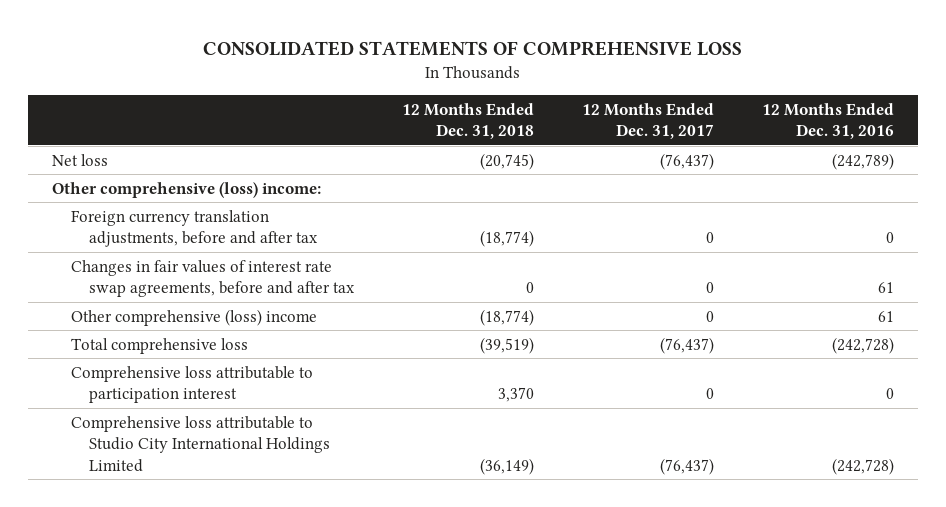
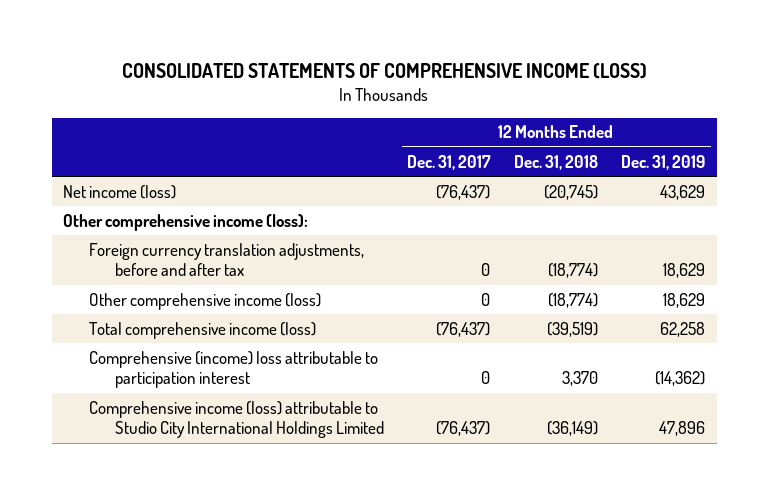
[203,40,743,56] CONSOLIDATED STATEMENTS OF COMPREHENSIVE LOSS -> [122,62,648,79] CONSOLIDATED STATEMENTS OF COMPREHENSIVE INCOME (LOSS)
[761,102,894,140] 12 Months Ended Dec. 31, 2016 -> none
none -> [621,154,706,170] Dec. 31, 2019
[52,153,109,166] Net loss -> [63,184,177,199] Net income (loss)
[52,181,322,198] Other comprehensive (loss) income: -> [63,213,309,231] Other comprehensive income (loss):
[70,259,355,298] Changes in fair values of interest rate swap agreements, before and after tax -> none
[70,308,317,326] Other comprehensive (loss) income -> [89,292,322,310] Other comprehensive income (loss)
[70,337,248,354] Total comprehensive loss -> [89,321,317,339] Total comprehensive income (loss)
[70,365,313,404] Comprehensive loss attributable to participation interest -> [89,350,379,388] Comprehensive (income) loss attributable to participation interest
[70,415,330,472] Comprehensive loss attributable to Studio City International Holdings Limited -> [89,400,385,438] Comprehensive income (loss) attributable to Studio City International Holdings Limited

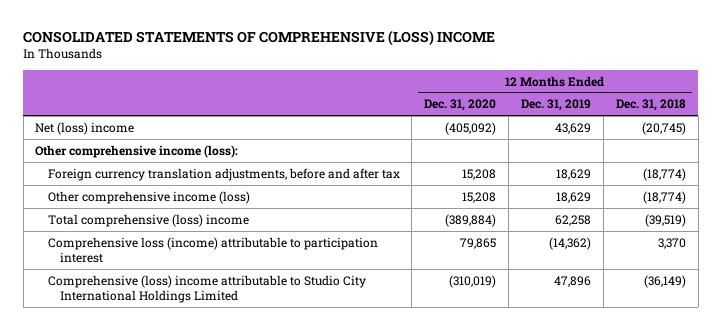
[122,62,648,79] CONSOLIDATED STATEMENTS OF COMPREHENSIVE INCOME (LOSS) -> [23,29,496,46] CONSOLIDATED STATEMENTS OF COMPREHENSIVE (LOSS) INCOME
[407,154,492,170] Dec. 31, 2017 -> none
none -> [424,99,497,112] Dec. 31, 2020
[63,184,177,199] Net income (loss) -> [35,121,135,135] Net (loss) income
[89,321,317,339] Total comprehensive income (loss) -> [47,213,249,227] Total comprehensive (loss) income
[89,350,379,388] Comprehensive (income) loss attributable to participation interest -> [47,236,378,263] Comprehensive loss (income) attributable to participation interest
[89,400,385,438] Comprehensive income (loss) attributable to Studio City International Holdings Limited -> [47,274,366,303] Comprehensive (loss) income attributable to Studio City International Holdings Limited

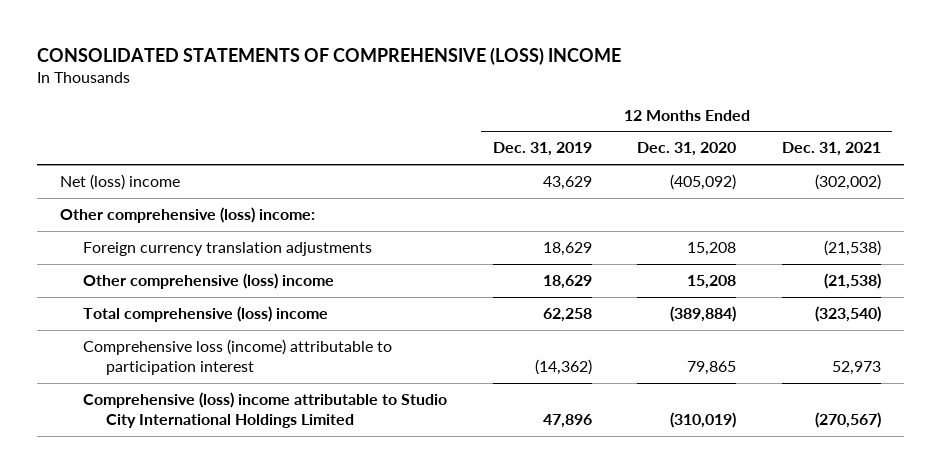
[615,99,686,112] Dec. 31, 2018 -> none
none -> [781,142,881,157] Dec. 31, 2021
[35,144,239,158] Other comprehensive income (loss): -> [60,206,316,223] Other comprehensive (loss) income:
[47,167,400,181] Foreign currency translation adjustments, before and after tax -> [83,241,373,256] Foreign currency translation adjustments
[47,190,250,204] Other comprehensive income (loss) -> [83,272,335,289] Other comprehensive (loss) income

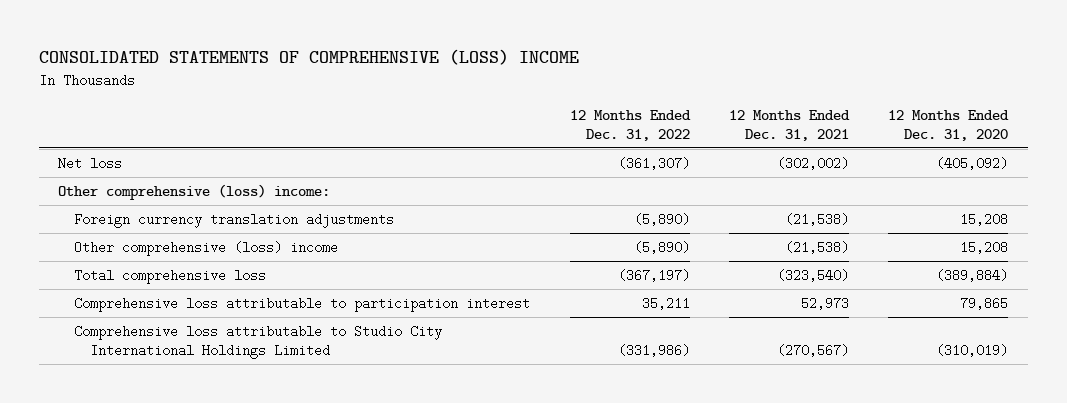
[492,142,592,157] Dec. 31, 2019 -> none
none -> [569,109,691,141] 12 Months Ended Dec. 31, 2022
[60,173,181,190] Net (loss) income -> [58,156,123,170] Net loss
[83,305,329,322] Total comprehensive (loss) income -> [74,268,267,284] Total comprehensive loss
[83,338,393,376] Comprehensive loss (income) attributable to participation interest -> [74,296,531,312] Comprehensive loss attributable to participation interest
[83,391,448,429] Comprehensive (loss) income attributable to Studio City International Holdings Limited -> [74,324,443,359] Comprehensive loss attributable to Studio City International Holdings Limited

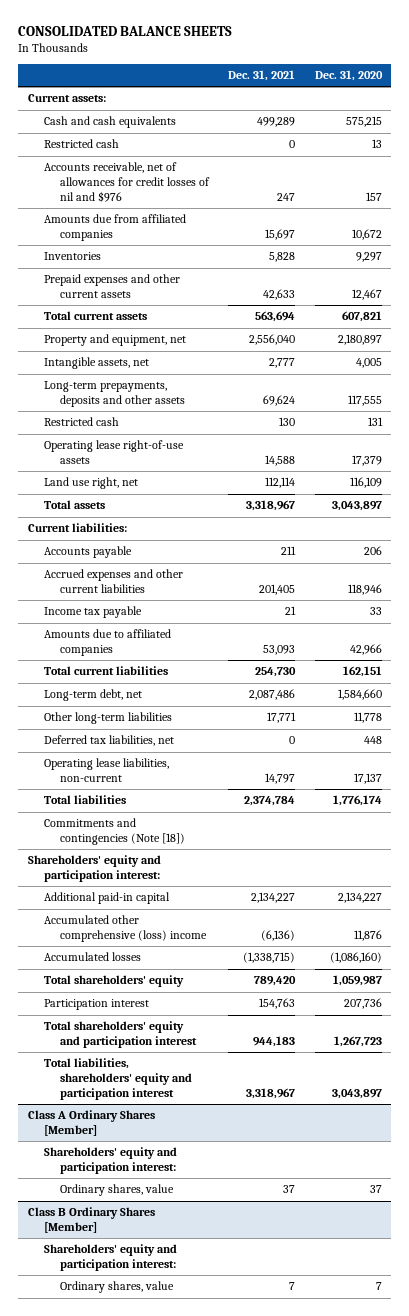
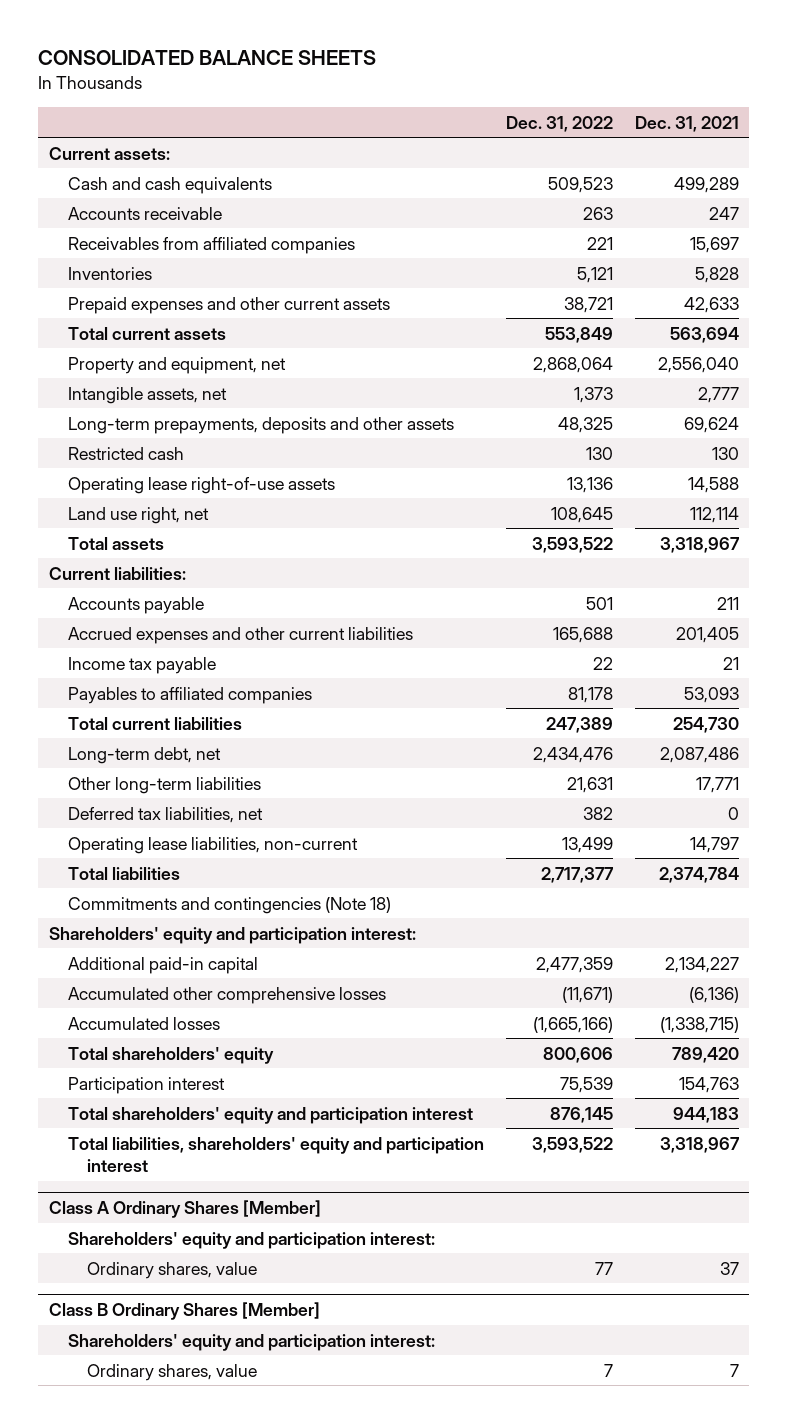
[314,70,383,82] Dec. 31, 2020 -> none
none -> [505,115,613,132] Dec. 31, 2022
[43,139,119,149] Restricted cash -> none
[43,162,210,202] Accounts receivable, net of allowances for credit losses of nil and $976 -> [67,206,222,220] Accounts receivable
[43,214,186,241] Amounts due from affiliated companies -> [67,236,355,254] Receivables from affiliated companies
[43,629,171,656] Amounts due to affiliated companies -> [67,686,312,704] Payables to affiliated companies
[43,818,185,845] Commitments and contingencies (Note [18]) -> [67,896,391,914] Commitments and contingencies (Note 18)
[43,915,207,942] Accumulated other comprehensive (loss) income -> [67,986,386,1004] Accumulated other comprehensive losses

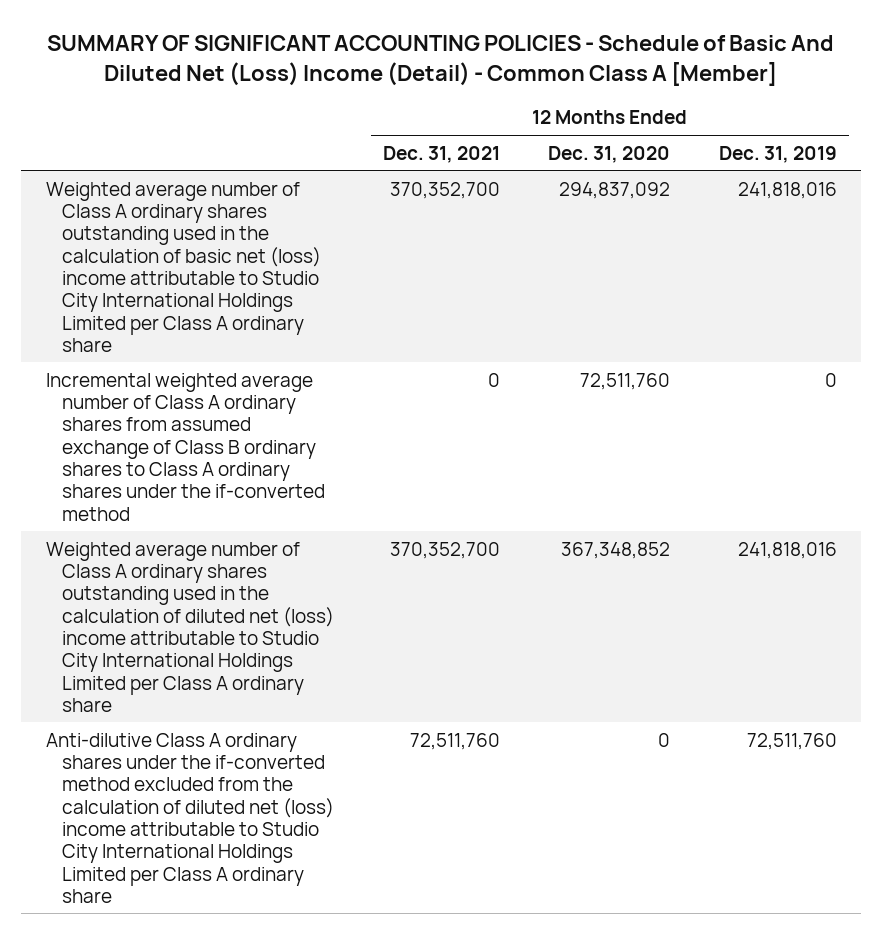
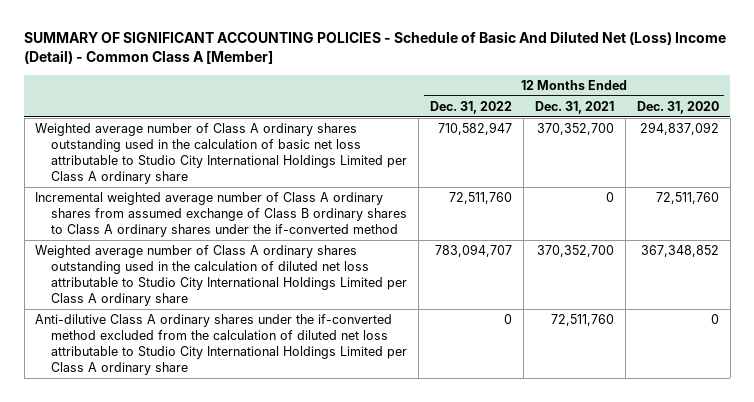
[718,145,837,163] Dec. 31, 2019 -> none
none -> [429,100,512,114] Dec. 31, 2022
[45,181,322,352] Weighted average number of Class A ordinary shares outstanding used in the calculation of basic net (loss) income attributable to Studio City International Holdings Limited per Class A ordinary share -> [35,123,408,184] Weighted average number of Class A ordinary shares outstanding used in the calculation of basic net loss attributable to Studio City International Holdings Limited per Class A ordinary share
[45,541,335,712] Weighted average number of Class A ordinary shares outstanding used in the calculation of diluted net (loss) income attributable to Studio City International Holdings Limited per Class A ordinary share -> [35,245,408,306] Weighted average number of Class A ordinary shares outstanding used in the calculation of diluted net loss attributable to Studio City International Holdings Limited per Class A ordinary share
[45,732,335,903] Anti-dilutive Class A ordinary shares under the if-converted method excluded from the calculation of diluted net (loss) income attributable to Studio City International Holdings Limited per Class A ordinary share -> [35,314,408,375] Anti-dilutive Class A ordinary shares under the if-converted method excluded from the calculation of diluted net loss attributable to Studio City International Holdings Limited per Class A ordinary share

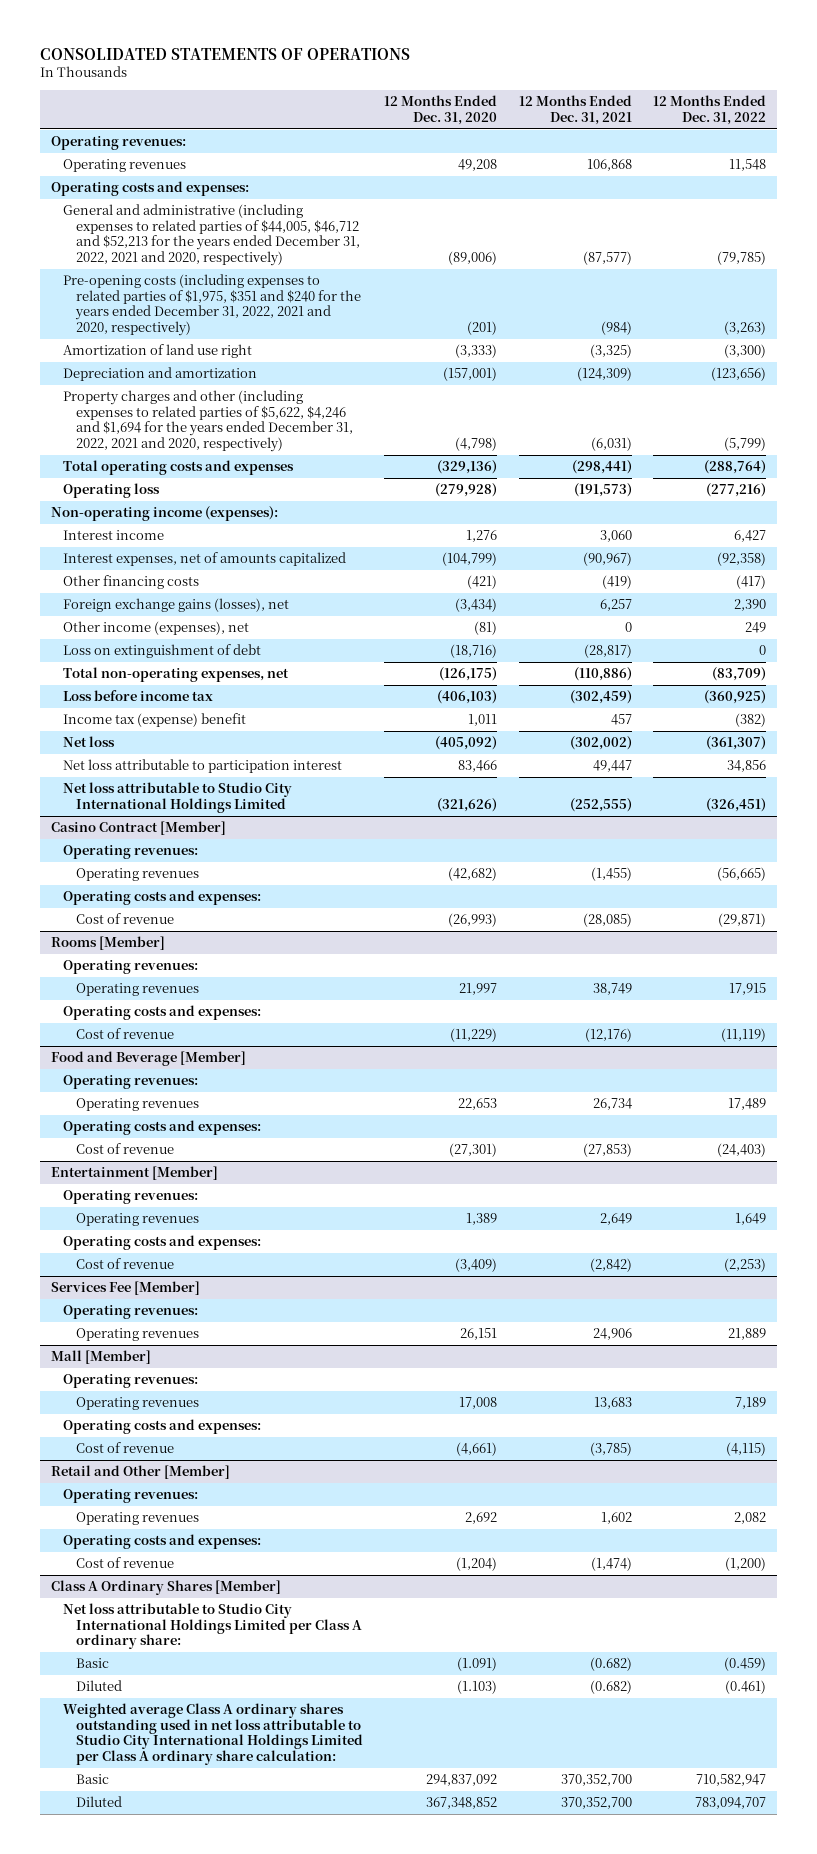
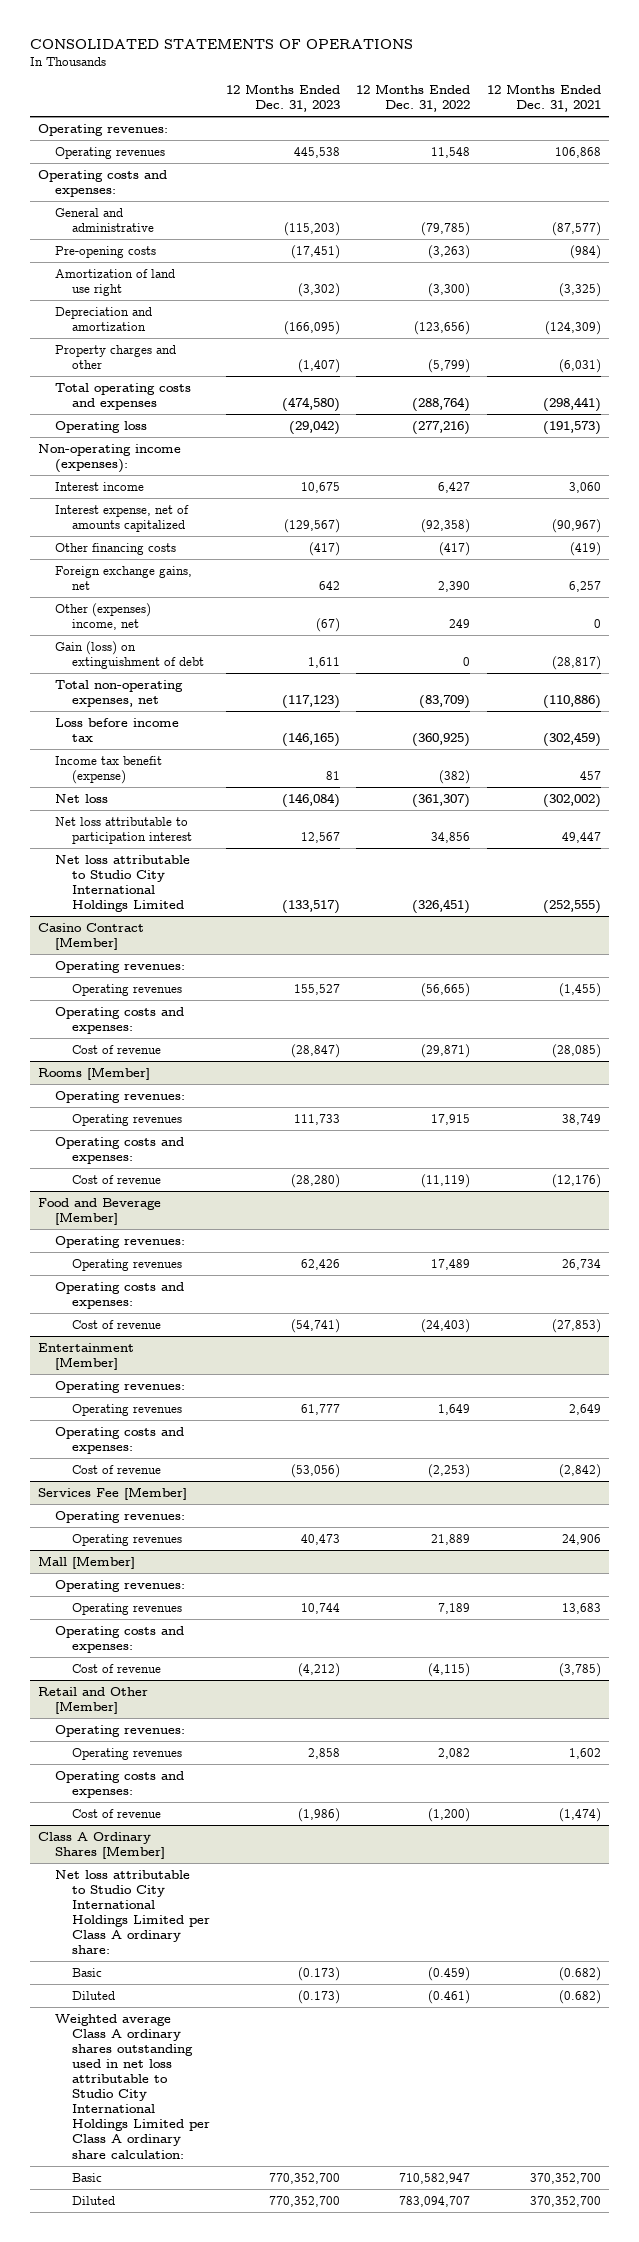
[384,95,498,126] 12 Months Ended Dec. 31, 2020 -> none
none -> [226,84,341,113] 12 Months Ended Dec. 31, 2023
[63,204,360,267] General and administrative (including expenses to related parties of $44,005, $46,712 and $52,213 for the years ended December 31, 2022, 2021 and 2020, respectively) -> [55,207,154,232] General and administrative
[63,274,361,337] Pre-opening costs (including expenses to related parties of $1,975, $351 and $240 for the years ended December 31, 2022, 2021 and 2020, respectively) -> [55,245,157,258] Pre-opening costs
[63,390,353,453] Property charges and other (including expenses to related parties of $5,622, $4,246 and $1,694 for the years ended December 31, 2022, 2021 and 2020, respectively) -> [55,344,177,369] Property charges and other
[63,552,347,567] Interest expenses, net of amounts capitalized -> [55,504,190,532] Interest expense, net of amounts capitalized
[63,598,290,613] Foreign exchange gains (losses), net -> [55,565,193,590] Foreign exchange gains, net
[63,621,250,636] Other income (expenses), net -> [55,602,152,630] Other (expenses) income, net
[63,644,262,659] Loss on extinguishment of debt -> [55,640,204,669] Gain (loss) on extinguishment of debt
[63,713,247,728] Income tax (expense) benefit -> [55,755,163,784] Income tax benefit (expense)

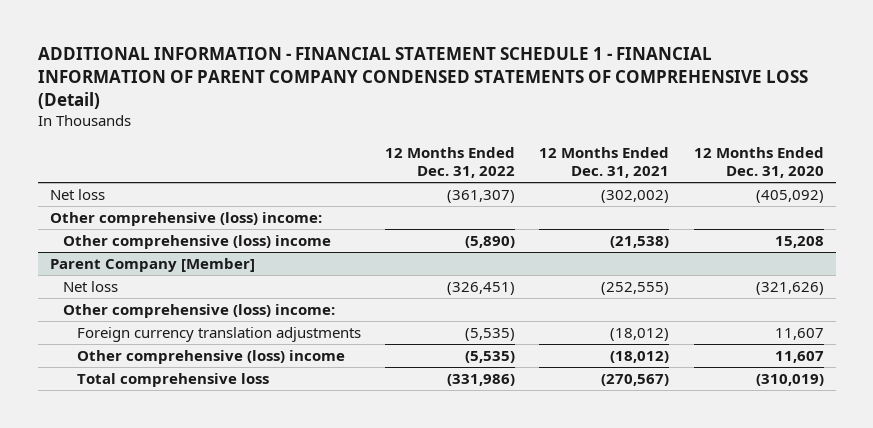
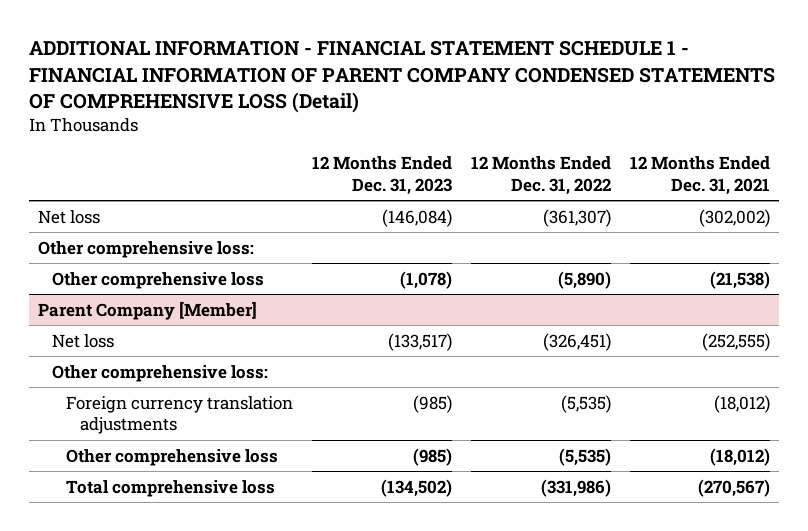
[693,146,824,179] 12 Months Ended Dec. 31, 2020 -> none
none -> [312,156,453,195] 12 Months Ended Dec. 31, 2023
[49,211,322,226] Other comprehensive (loss) income: -> [38,240,255,258] Other comprehensive loss:
[63,234,332,249] Other comprehensive (loss) income -> [52,271,265,289] Other comprehensive loss
[63,303,336,318] Other comprehensive (loss) income: -> [52,364,269,382] Other comprehensive loss:
[77,349,346,364] Other comprehensive (loss) income -> [66,448,279,466] Other comprehensive loss

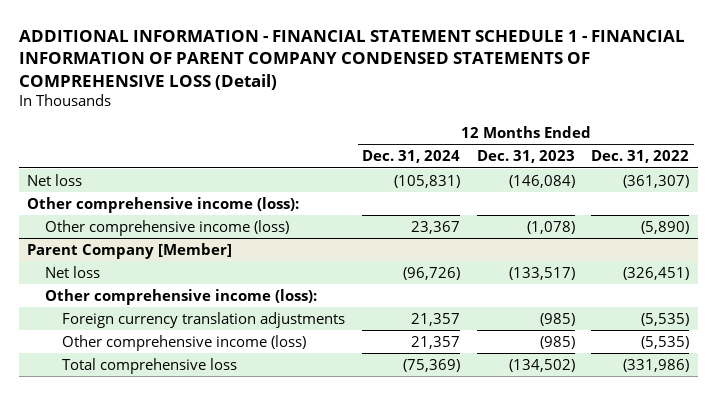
[630,156,771,195] 12 Months Ended Dec. 31, 2021 -> none
none -> [361,150,460,164] Dec. 31, 2024
[38,240,255,258] Other comprehensive loss: -> [27,196,300,213] Other comprehensive income (loss):
[52,271,265,289] Other comprehensive loss -> [44,219,289,236] Other comprehensive income (loss)
[52,364,269,382] Other comprehensive loss: -> [44,288,317,305] Other comprehensive income (loss):
[66,448,279,466] Other comprehensive loss -> [62,334,307,351] Other comprehensive income (loss)

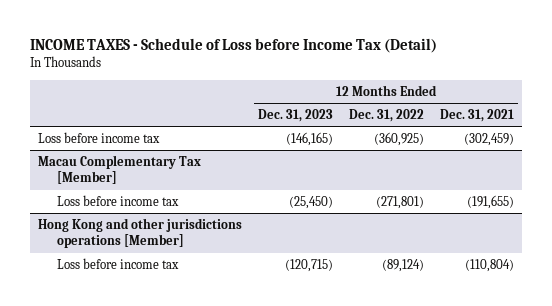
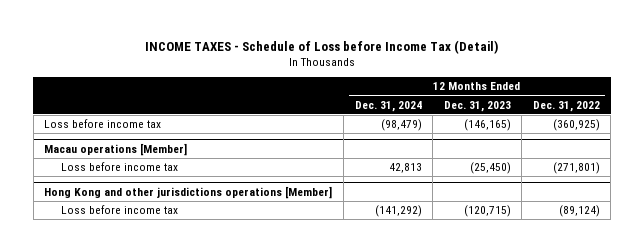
[439,108,514,122] Dec. 31, 2021 -> none
none -> [354,100,422,112] Dec. 31, 2024
[38,154,202,185] Macau Complementary Tax [Member] -> [44,142,188,156] Macau operations [Member]

